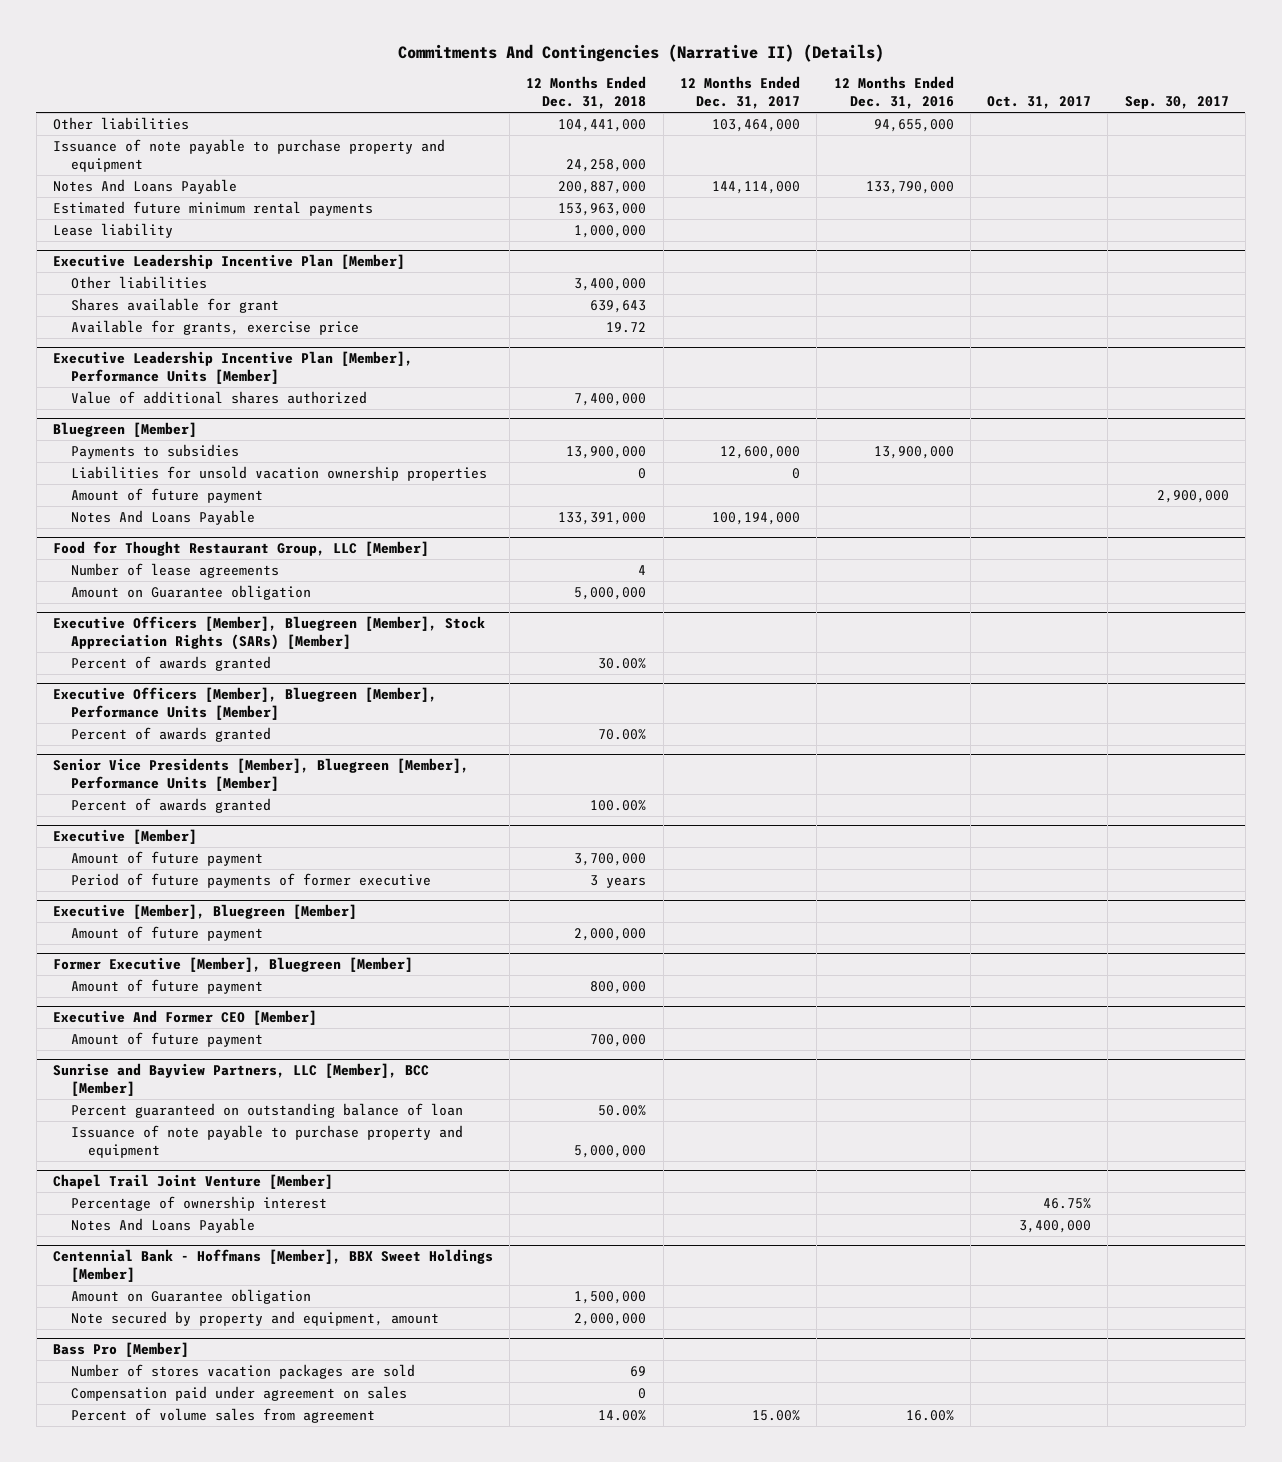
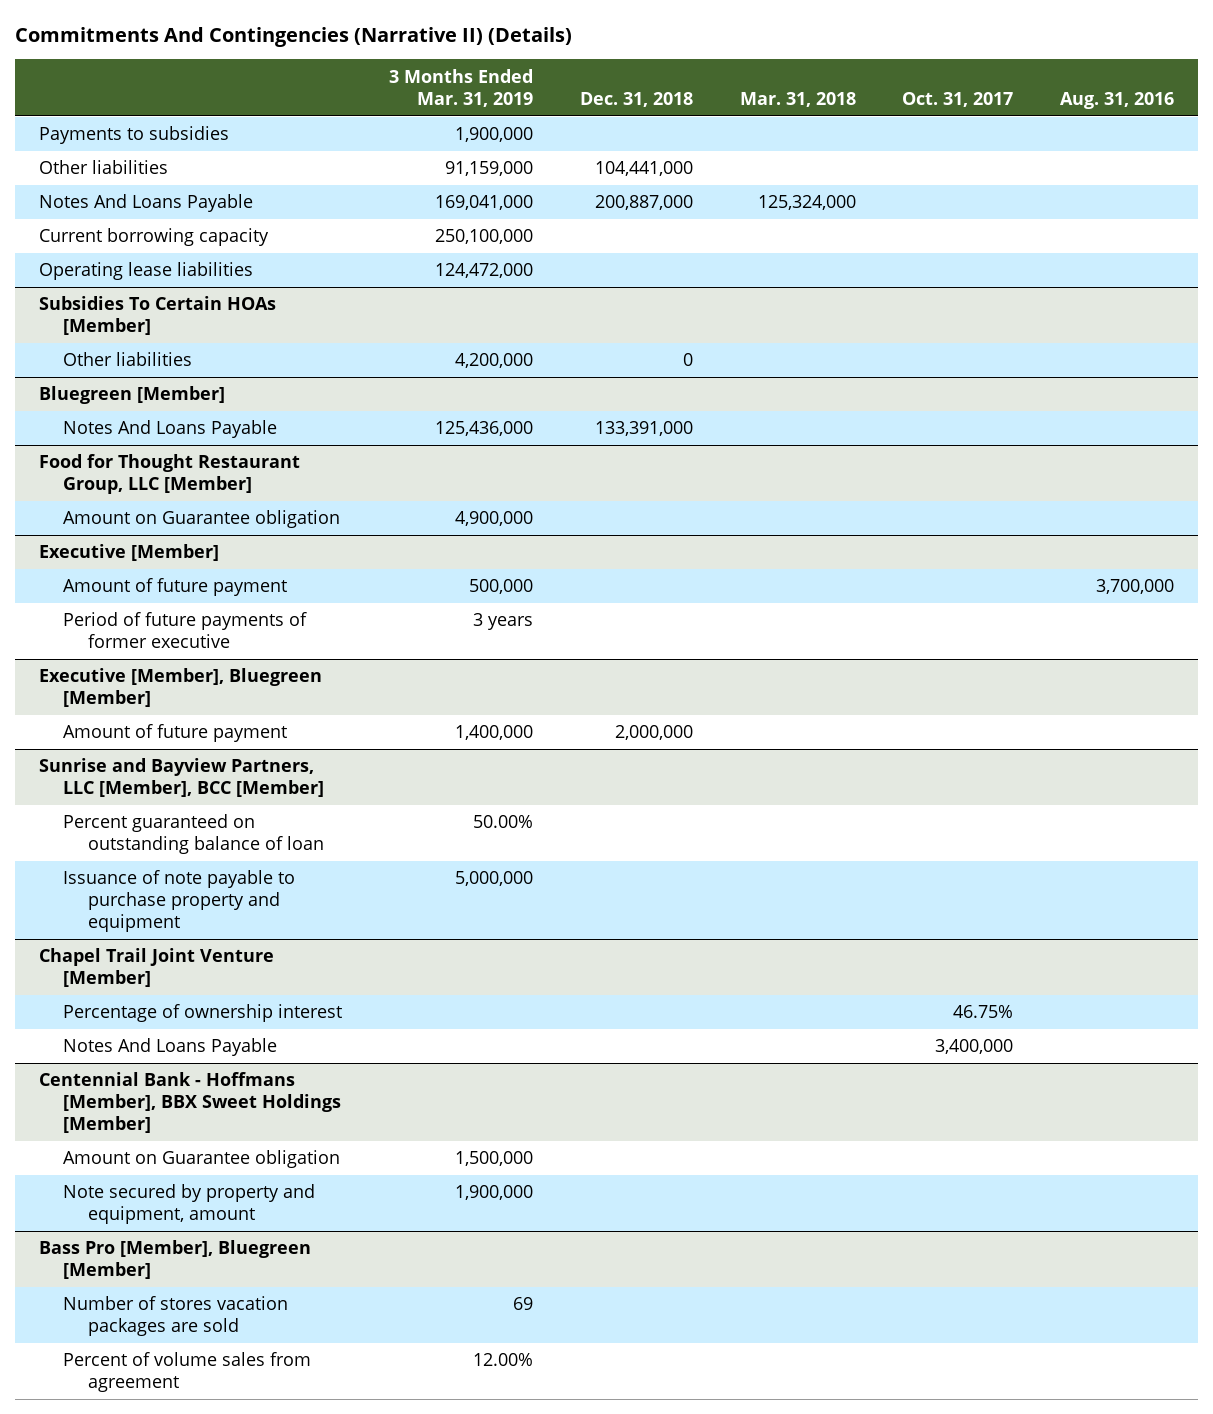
[526,75,647,110] 12 Months Ended Dec. 31, 2018 -> none
[679,75,800,110] 12 Months Ended Dec. 31, 2017 -> none
[833,75,954,110] 12 Months Ended Dec. 31, 2016 -> none
[1124,96,1229,110] Sep. 30, 2017 -> none
none -> [389,68,534,107] 3 Months Ended Mar. 31, 2019
none -> [579,91,693,107] Dec. 31, 2018
none -> [739,91,856,107] Mar. 31, 2018
none -> [1060,91,1175,109] Aug. 31, 2016
none -> [38,126,229,145] Payments to subsidies
[52,138,445,173] Issuance of note payable to purchase property and equipment -> none
[52,200,373,216] Estimated future minimum rental payments -> none
[52,253,405,269] Executive Leadership Incentive Plan [Member] -> none
[70,275,207,289] Other liabilities -> none
[70,297,279,313] Shares available for grant -> none
[70,319,359,335] Available for grants, exercise price -> none
[52,350,413,385] Executive Leadership Incentive Plan [Member], Performance Units [Member] -> none
[70,390,367,404] Value of additional shares authorized -> none
none -> [38,228,269,247] Current borrowing capacity
[52,222,173,238] Lease liability -> [38,262,253,281] Operating lease liabilities
none -> [38,296,276,336] Subsidies To Certain HOAs [Member]
none -> [63,352,193,367] Other liabilities
[70,443,239,459] Payments to subsidies -> none
[70,465,487,481] Liabilities for unsold vacation ownership properties -> none
[70,487,263,503] Amount of future payment -> none
[70,562,279,578] Number of lease agreements -> none
[52,615,485,651] Executive Officers [Member], Bluegreen [Member], Stock Appreciation Rights (SARs) [Member] -> none
[70,655,271,671] Percent of awards granted -> none
[52,686,437,721] Executive Officers [Member], Bluegreen [Member], Performance Units [Member] -> none
[70,726,271,742] Percent of awards granted -> none
[52,757,469,792] Senior Vice Presidents [Member], Bluegreen [Member], Performance Units [Member] -> none
[70,797,271,813] Percent of awards granted -> none
[52,956,413,972] Former Executive [Member], Bluegreen [Member] -> none
[70,978,263,994] Amount of future payment -> none
[52,1009,317,1025] Executive And Former CEO [Member] -> none
[70,1031,263,1047] Amount of future payment -> none
[52,1341,189,1357] Bass Pro [Member] -> [38,1240,311,1280] Bass Pro [Member], Bluegreen [Member]
[70,1385,407,1401] Compensation paid under agreement on sales -> none

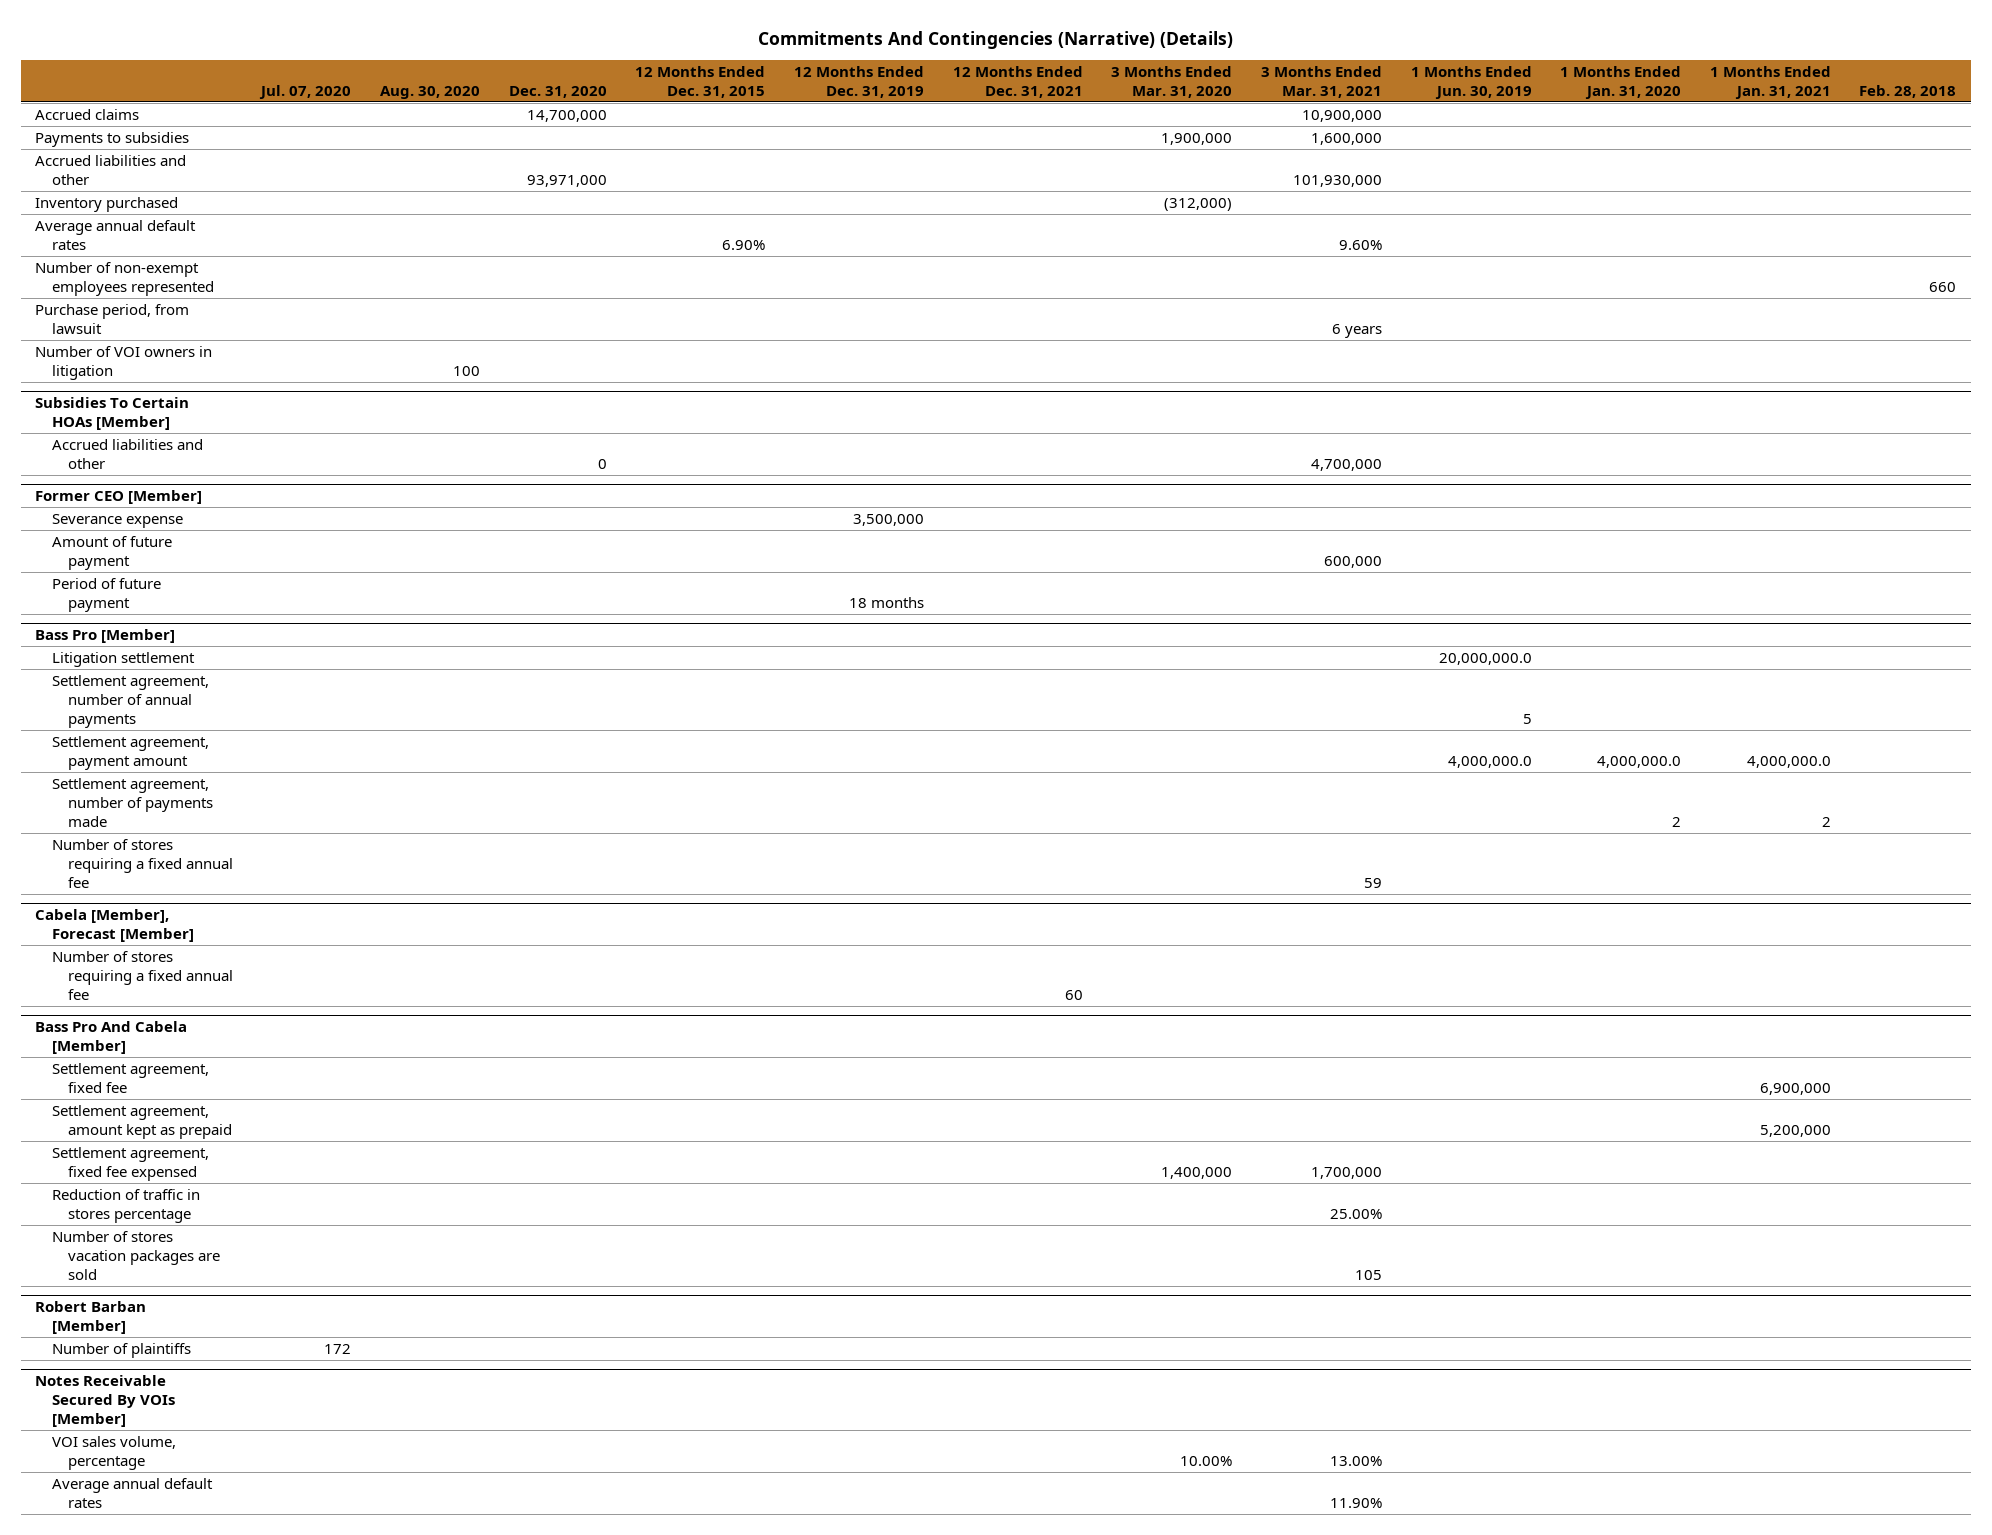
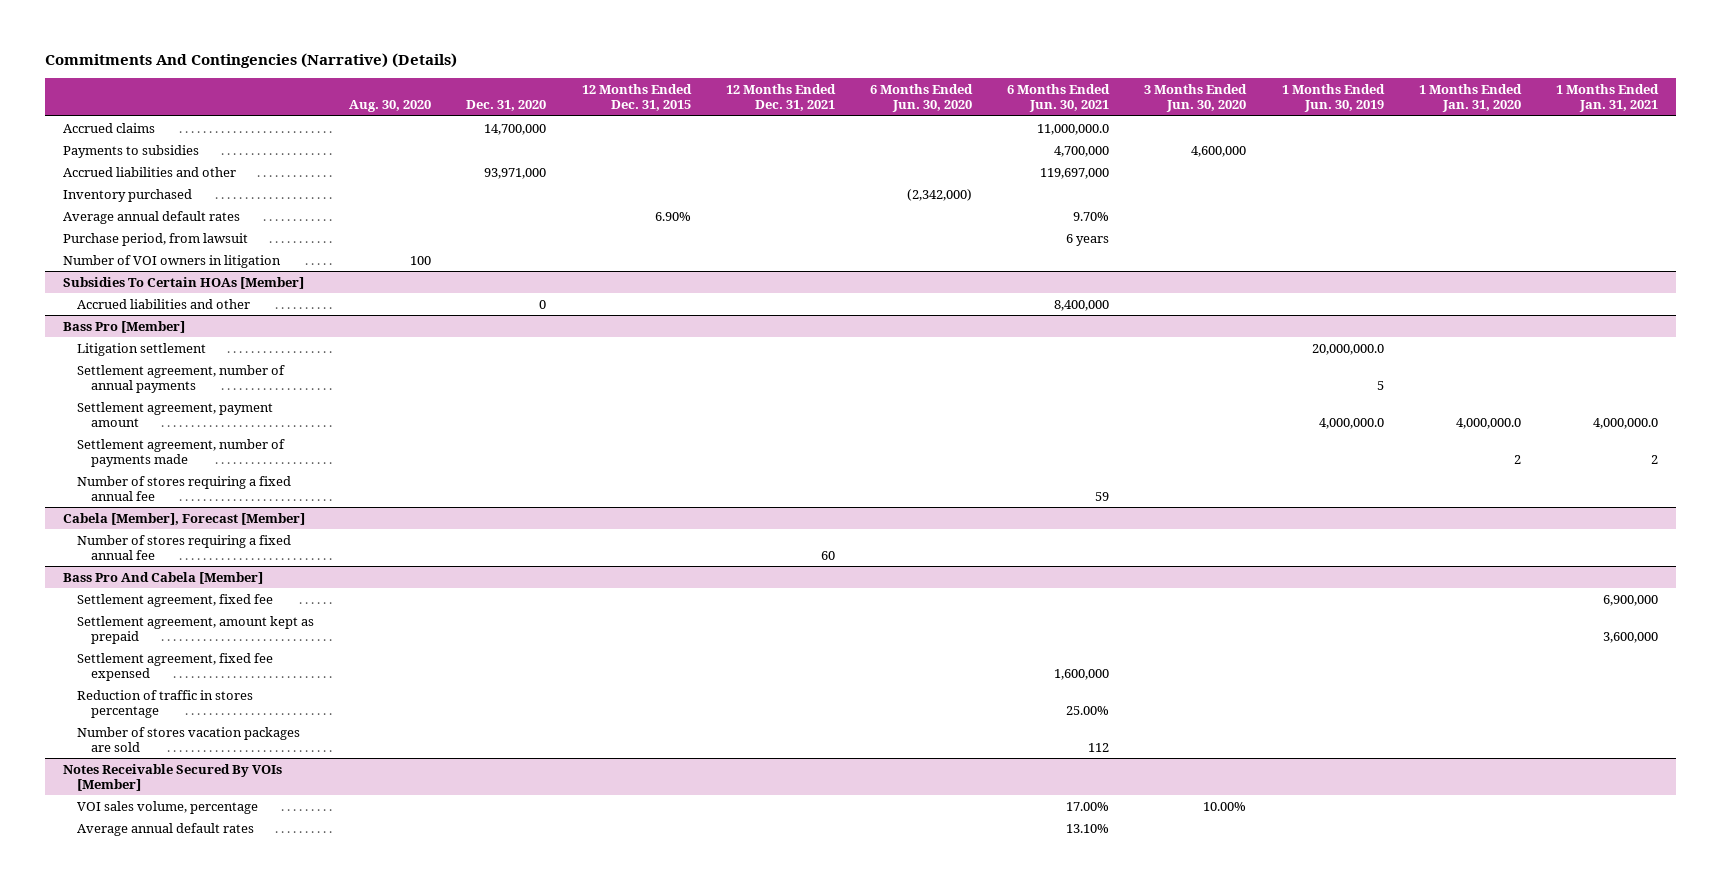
[259,84,352,99] Jul. 07, 2020 -> none
[793,65,924,98] 12 Months Ended Dec. 31, 2019 -> none
[1111,65,1233,98] 3 Months Ended Mar. 31, 2020 -> none
[1260,65,1382,98] 3 Months Ended Mar. 31, 2021 -> none
[1859,84,1957,98] Feb. 28, 2018 -> none
none -> [870,83,974,113] 6 Months Ended Jun. 30, 2020
none -> [1007,83,1111,113] 6 Months Ended Jun. 30, 2021
none -> [1144,83,1248,113] 3 Months Ended Jun. 30, 2020
[35,261,214,296] Number of non-exempt employees represented -> none
[35,490,203,505] Former CEO [Member] -> none
[51,513,183,528] Severance expense -> none
[51,535,172,570] Amount of future payment -> none
[51,577,161,612] Period of future payment -> none
[1759,1124,1831,1137] 5,200,000 -> [1603,631,1659,643] 3,600,000
[35,1301,147,1335] Robert Barban [Member] -> none
[51,1342,191,1358] Number of plaintiffs -> none

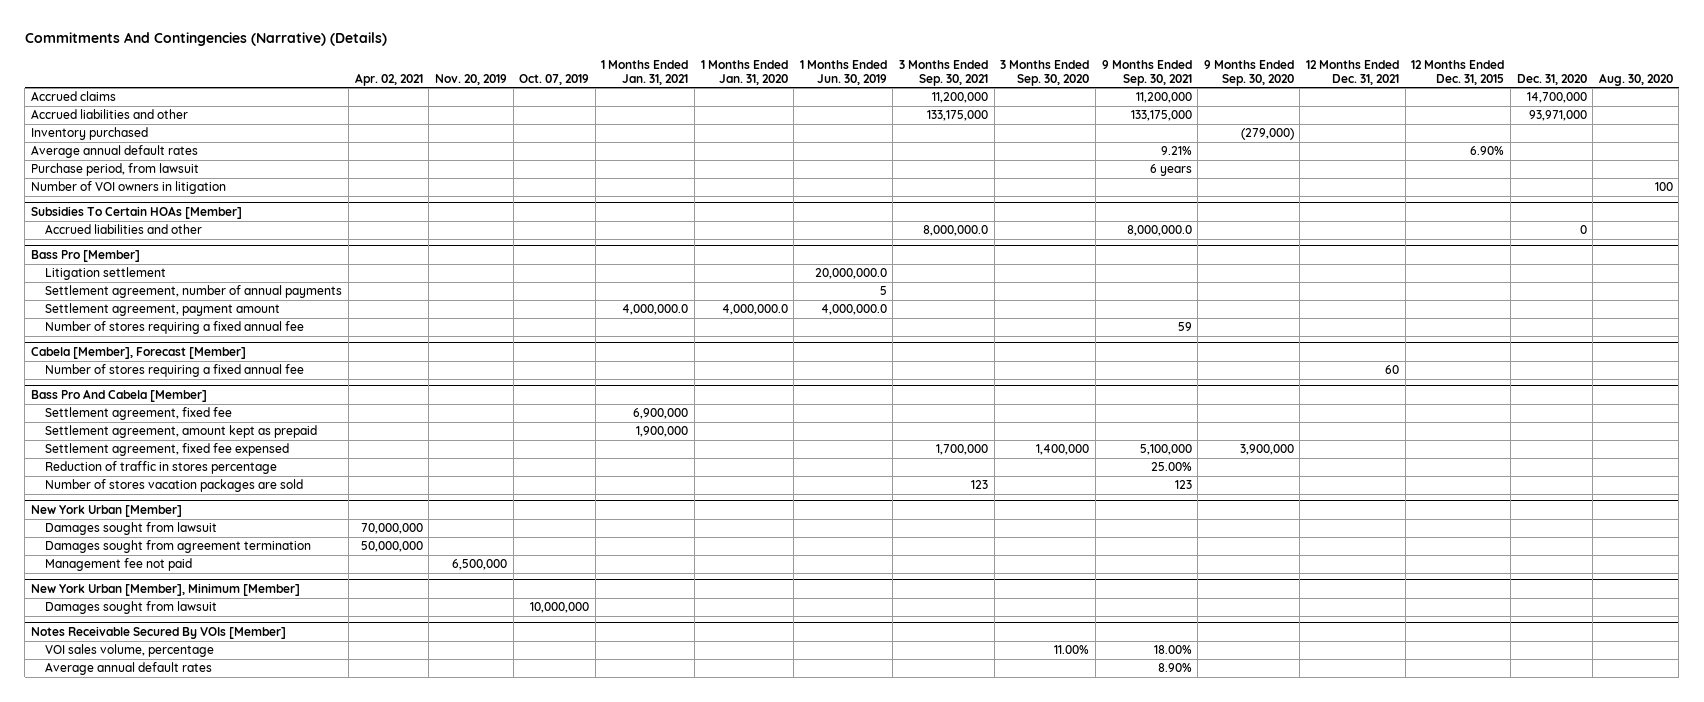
[870,83,974,113] 6 Months Ended Jun. 30, 2020 -> none
[1007,83,1111,113] 6 Months Ended Jun. 30, 2021 -> none
[1144,83,1248,113] 3 Months Ended Jun. 30, 2020 -> none
none -> [354,72,423,86] Apr. 02, 2021
none -> [434,73,507,85] Nov. 20, 2019
none -> [519,73,590,85] Oct. 07, 2019
none -> [899,59,989,86] 3 Months Ended Sep. 30, 2021
none -> [1000,59,1090,86] 3 Months Ended Sep. 30, 2020
none -> [1101,59,1192,86] 9 Months Ended Sep. 30, 2021
none -> [1203,59,1294,86] 9 Months Ended Sep. 30, 2020
[62,144,199,158] Payments to subsidies -> none
[76,438,285,467] Settlement agreement, number of payments made -> none
[1603,631,1659,643] 3,600,000 -> [636,426,689,438] 1,900,000
none -> [30,505,182,518] New York Urban [Member]
none -> [45,522,218,536] Damages sought from lawsuit
none -> [45,540,312,554] Damages sought from agreement termination
none -> [45,558,193,572] Management fee not paid
none -> [30,583,300,597] New York Urban [Member], Minimum [Member]
none -> [45,601,218,615] Damages sought from lawsuit

